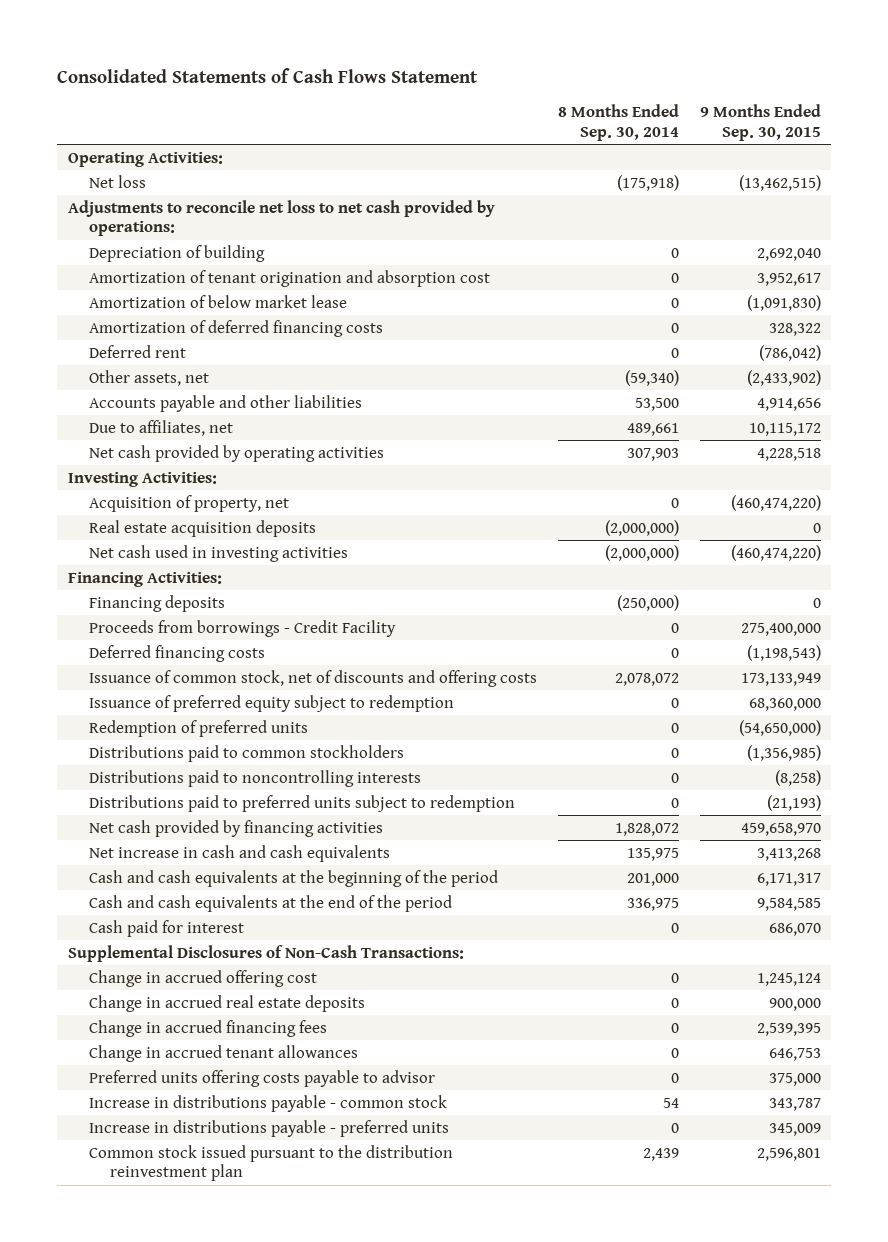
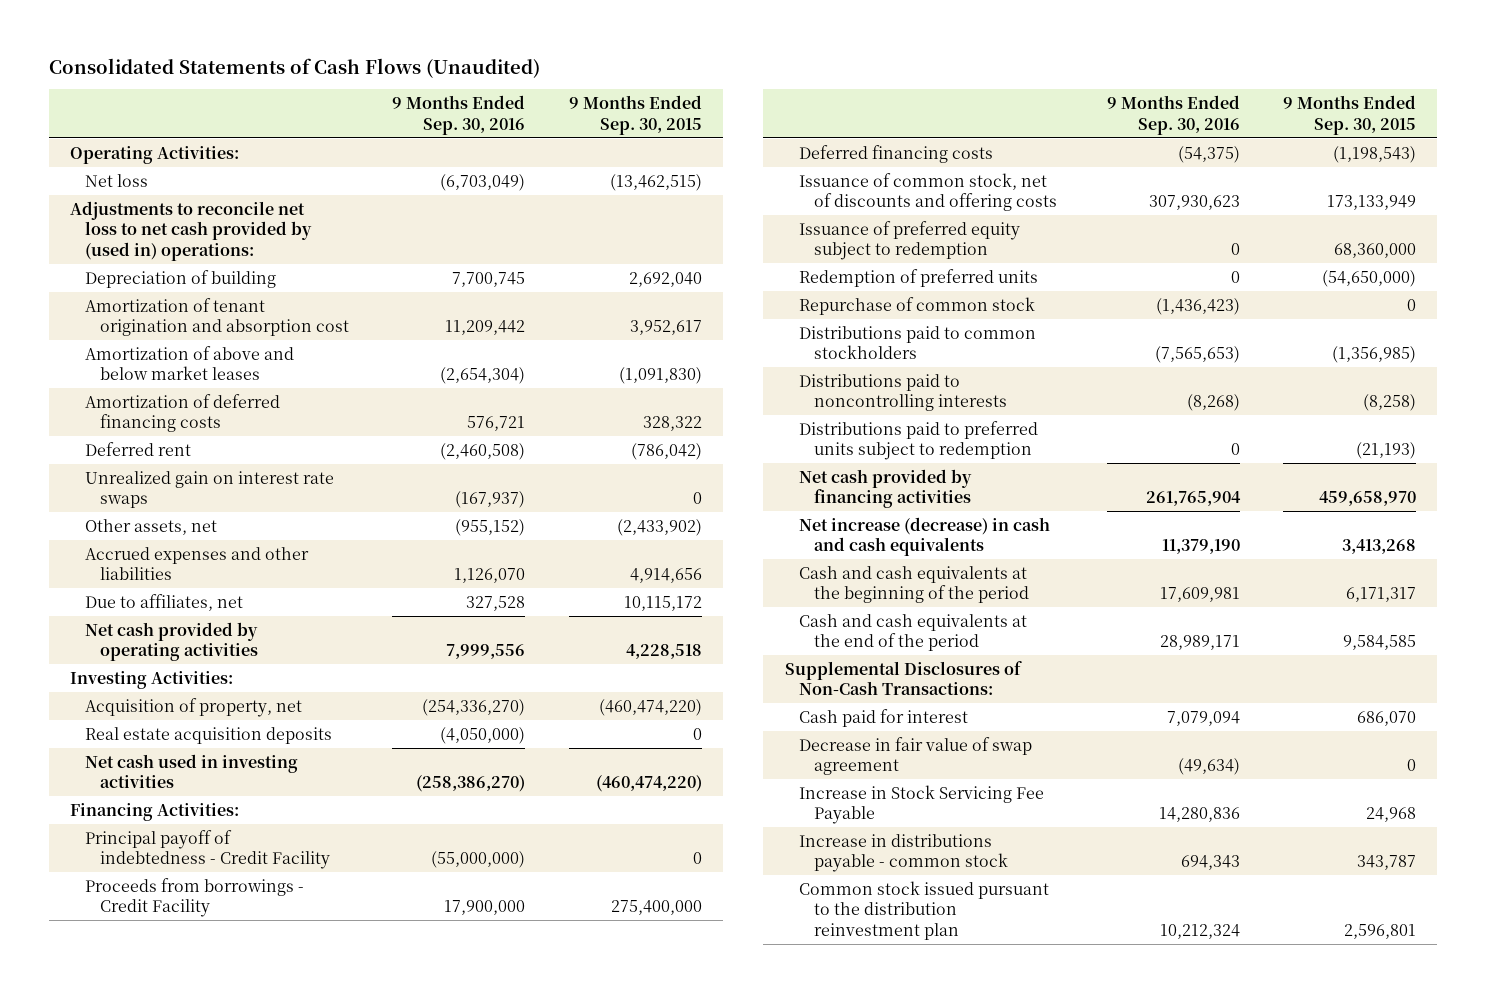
[57,68,479,84] Consolidated Statements of Cash Flows Statement -> [48,57,540,78] Consolidated Statements of Cash Flows (Unaudited)
[557,104,679,141] 8 Months Ended Sep. 30, 2014 -> none
none -> [392,95,526,135] 9 Months Ended Sep. 30, 2016
[67,199,495,237] Adjustments to reconcile net loss to net cash provided by operations: -> [70,200,313,261] Adjustments to reconcile net loss to net cash provided by (used in) operations:
[89,294,348,308] Amortization of below market lease -> [85,345,295,381] Amortization of above and below market leases
none -> [85,470,335,509] Unrealized gain on interest rate swaps
[89,394,363,412] Accounts payable and other liabilities -> [85,546,310,581] Accrued expenses and other liabilities
[89,594,226,612] Financing deposits -> [85,829,331,870] Principal payoff of indebtedness - Credit Facility
none -> [799,296,1036,315] Repurchase of common stock
[89,844,391,862] Net increase in cash and cash equivalents -> [799,516,1051,557] Net increase (decrease) in cash and cash equivalents
[89,969,318,987] Change in accrued offering cost -> none
[89,994,366,1012] Change in accrued real estate deposits -> none
[89,1019,328,1037] Change in accrued financing fees -> none
[89,1044,359,1062] Change in accrued tenant allowances -> none
[89,1069,436,1087] Preferred units offering costs payable to advisor -> none
[89,919,245,937] Cash paid for interest -> [799,708,969,727] Cash paid for interest
none -> [799,736,1033,776] Decrease in fair value of swap agreement
none -> [799,784,1045,825] Increase in Stock Servicing Fee Payable
[89,1119,450,1137] Increase in distributions payable - preferred units -> none

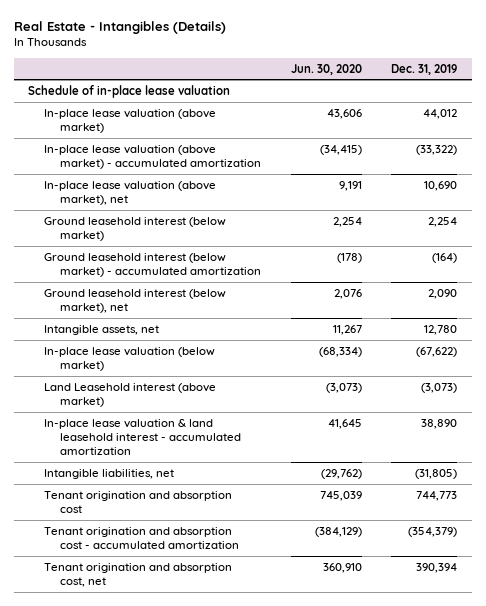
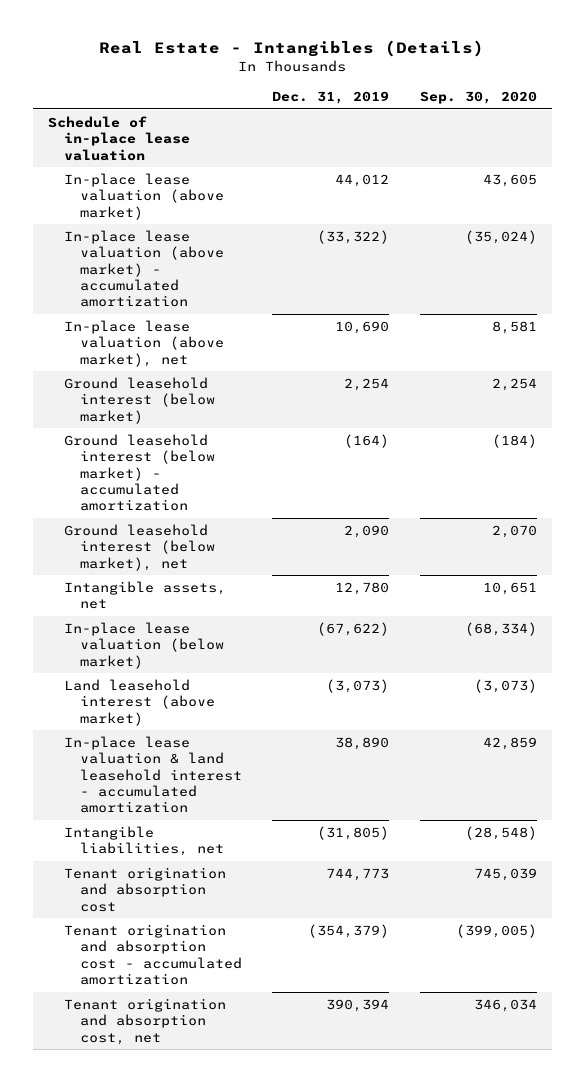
[290,63,362,75] Jun. 30, 2020 -> none
none -> [419,91,537,105] Sep. 30, 2020
[44,382,217,408] Land Leasehold interest (above market) -> [63,678,215,726] Land leasehold interest (above market)

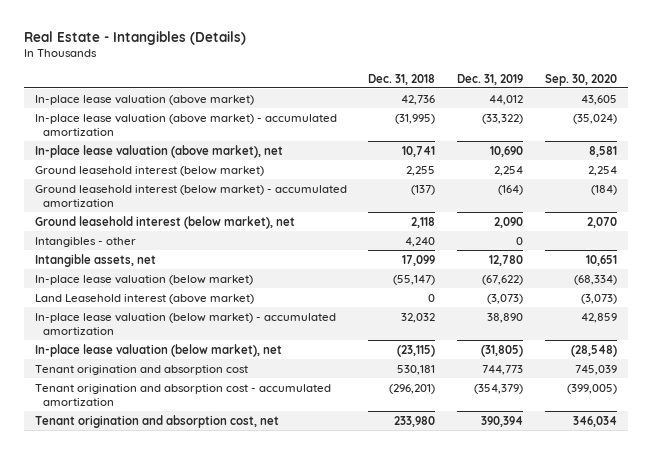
none -> [368,73,436,85] Dec. 31, 2018
[48,115,190,161] Schedule of in-place lease valuation -> none
none -> [34,236,136,247] Intangibles - other
[63,678,215,726] Land leasehold interest (above market) -> [34,293,254,304] Land Leasehold interest (above market)
[63,735,242,814] In-place lease valuation & land leasehold interest - accumulated amortization -> [34,312,336,335] In-place lease valuation (below market) - accumulated amortization
[63,825,224,857] Intangible liabilities, net -> [34,343,282,357] In-place lease valuation (below market), net

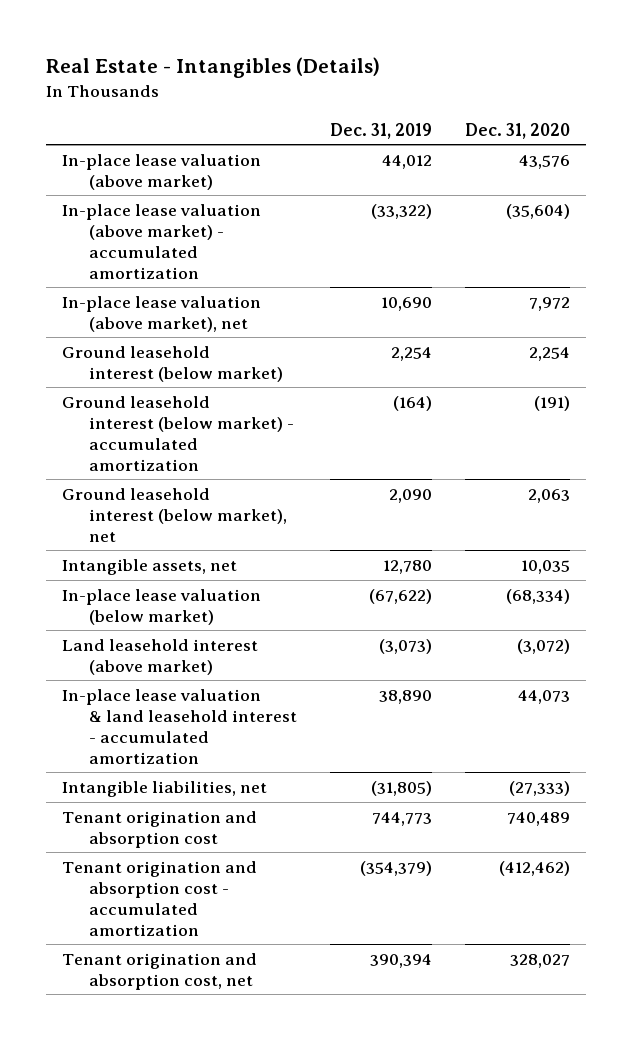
[368,73,436,85] Dec. 31, 2018 -> none
[544,73,617,86] Sep. 30, 2020 -> none
none -> [464,122,570,139] Dec. 31, 2020
[34,236,136,247] Intangibles - other -> none
[34,293,254,304] Land Leasehold interest (above market) -> [62,638,259,675] Land leasehold interest (above market)
[34,312,336,335] In-place lease valuation (below market) - accumulated amortization -> [62,688,298,764] In-place lease valuation & land leasehold interest - accumulated amortization
[34,343,282,357] In-place lease valuation (below market), net -> [62,780,268,797] Intangible liabilities, net

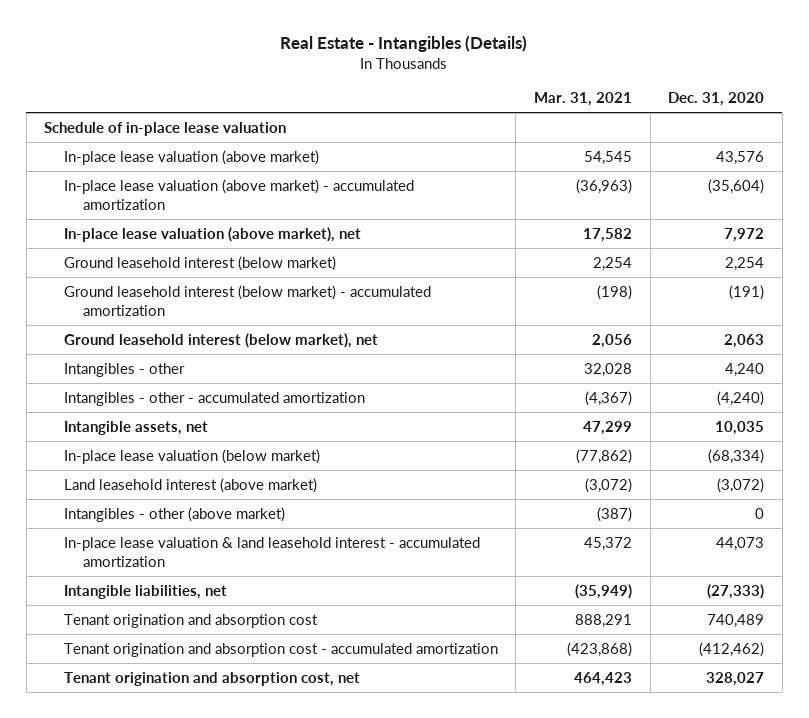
[330,122,433,139] Dec. 31, 2019 -> none
none -> [534,91,633,106] Mar. 31, 2021
none -> [44,121,287,136] Schedule of in-place lease valuation
none -> [63,362,185,377] Intangibles - other
none -> [63,391,365,406] Intangibles - other - accumulated amortization
none -> [63,506,285,522] Intangibles - other (above market)

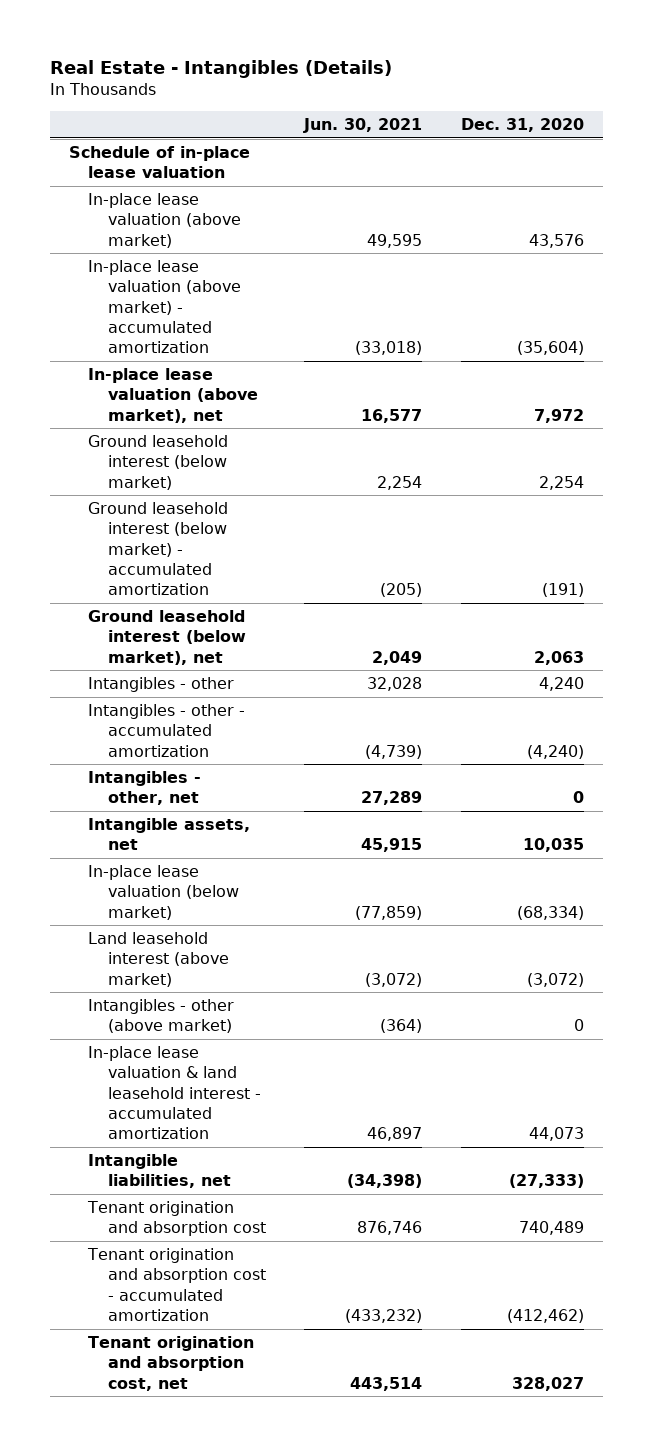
[534,91,633,106] Mar. 31, 2021 -> none
none -> [303,117,423,133] Jun. 30, 2021
none -> [88,771,202,806] Intangibles - other, net

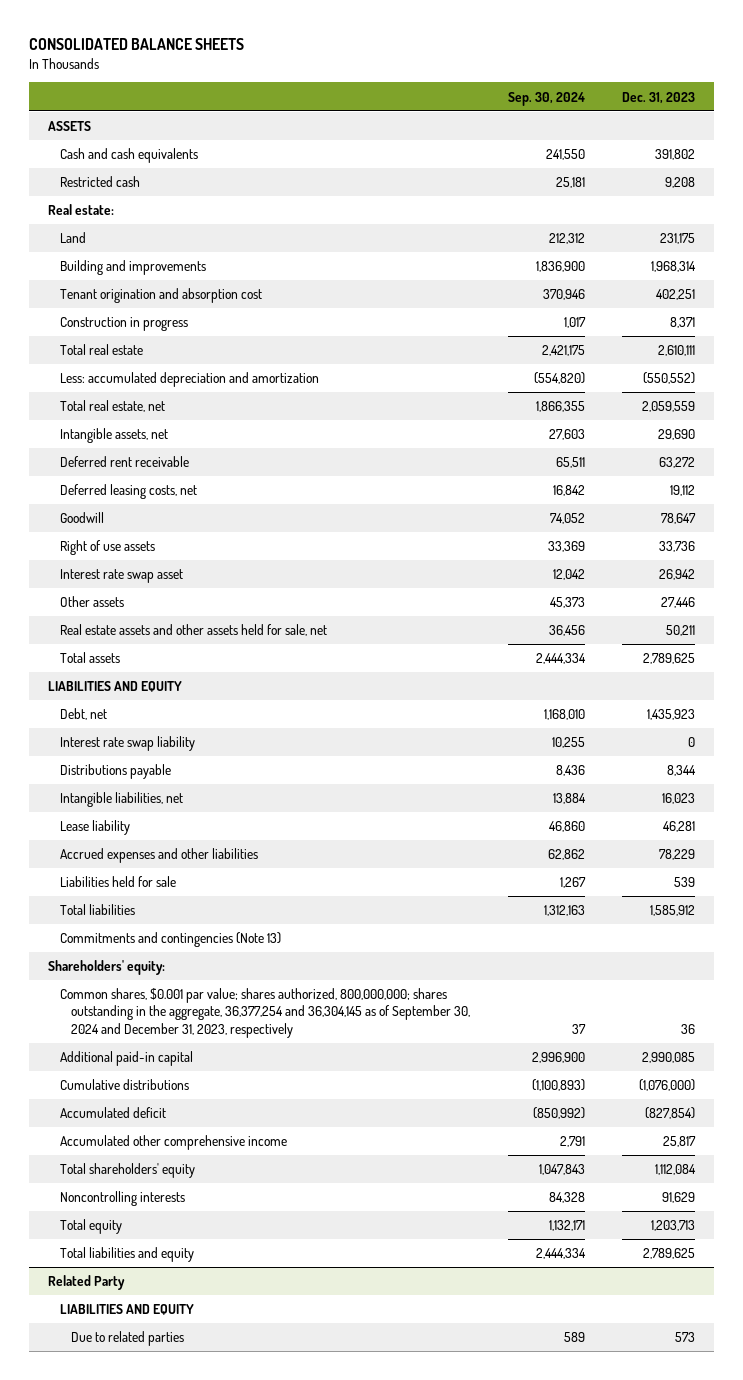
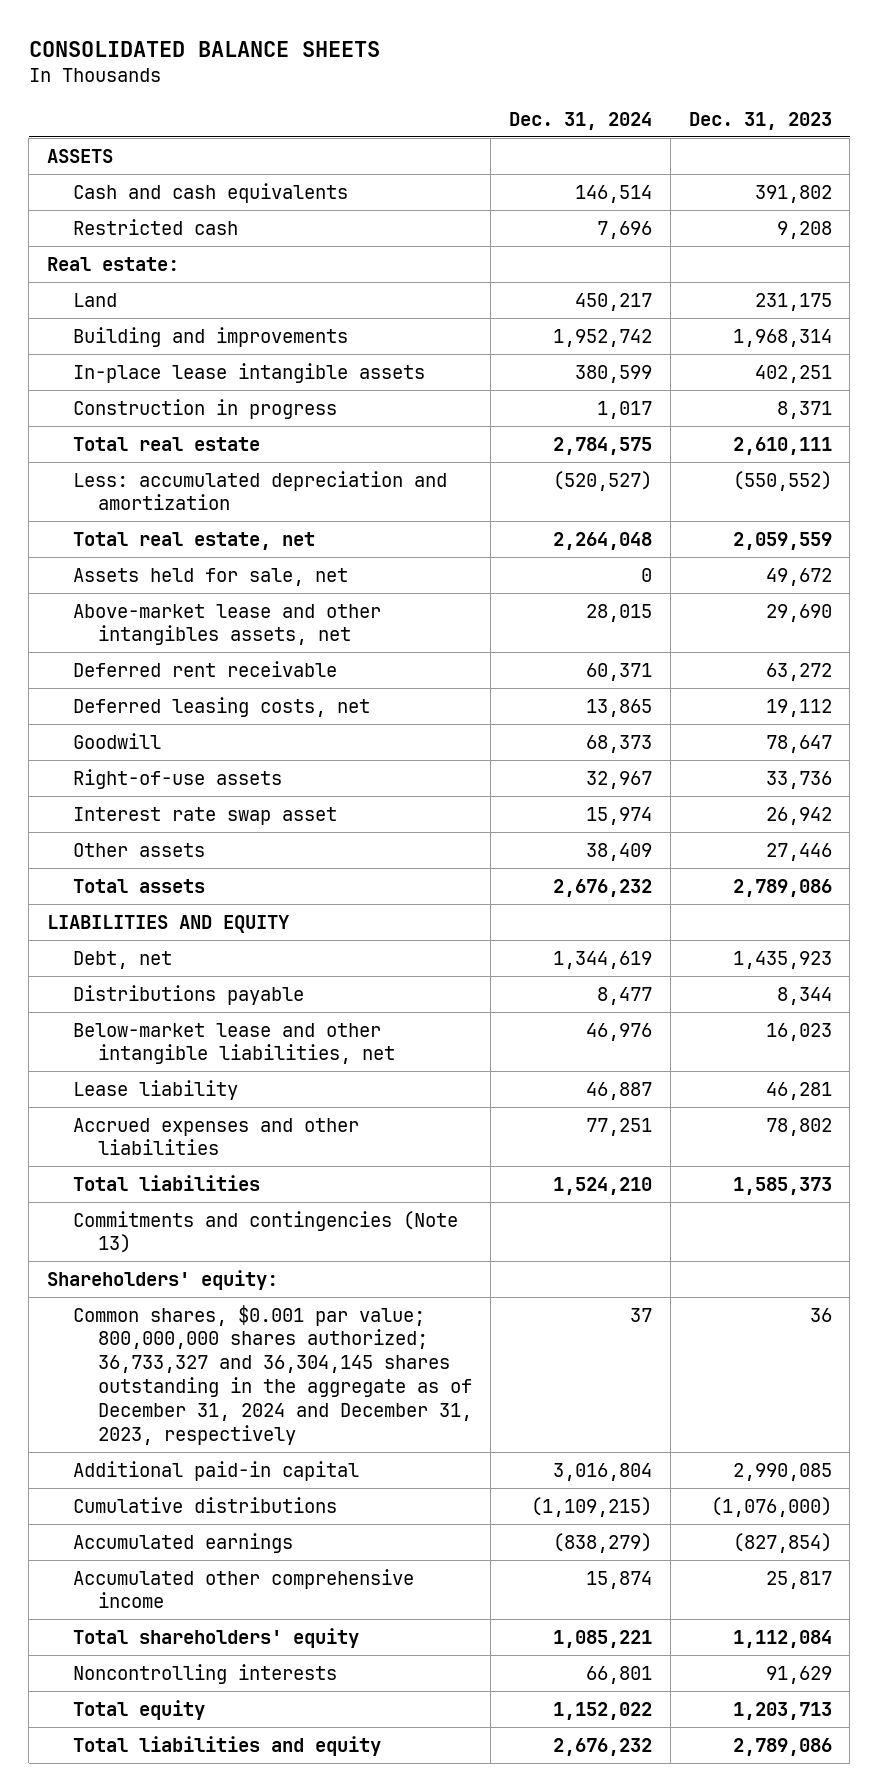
[507,91,585,106] Sep. 30, 2024 -> none
none -> [508,111,652,130] Dec. 31, 2024
[59,288,262,304] Tenant origination and absorption cost -> [72,362,425,383] In-place lease intangible assets
none -> [72,567,348,586] Assets held for sale, net
[59,428,168,444] Intangible assets, net -> [72,603,381,646] Above-market lease and other intangibles assets, net
[59,540,155,556] Right of use assets -> [72,768,282,789] Right-of-use assets
[59,624,327,637] Real estate assets and other assets held for sale, net -> none
[643,653,696,665] 2,789,625 -> [732,878,832,897] 2,789,086
[59,736,195,752] Interest rate swap liability -> none
[59,792,183,808] Intangible liabilities, net -> [72,1022,396,1065] Below-market lease and other intangible liabilities, net
[59,876,176,888] Liabilities held for sale -> none
[659,849,696,861] 78,229 -> [765,1117,832,1136] 78,802
[650,905,696,917] 1,585,912 -> [732,1176,832,1195] 1,585,373
[59,988,471,1038] Common shares, $0.001 par value; shares authorized, 800,000,000; shares outstanding in the aggregate, 36,377,254 and 36,304,145 as of September 30, 2024 and December 31, 2023, respectively -> [72,1304,473,1445] Common shares, $0.001 par value; 800,000,000 shares authorized; 36,733,327 and 36,304,145 shares outstanding in the aggregate as of December 31, 2024 and December 31, 2023, respectively
[59,1107,166,1119] Accumulated deficit -> [72,1532,293,1553] Accumulated earnings
[47,1275,125,1291] Related Party -> none
[59,1304,194,1316] LIABILITIES AND EQUITY -> none
[71,1331,185,1347] Due to related parties -> none
[643,1248,696,1260] 2,789,625 -> [732,1737,832,1756] 2,789,086

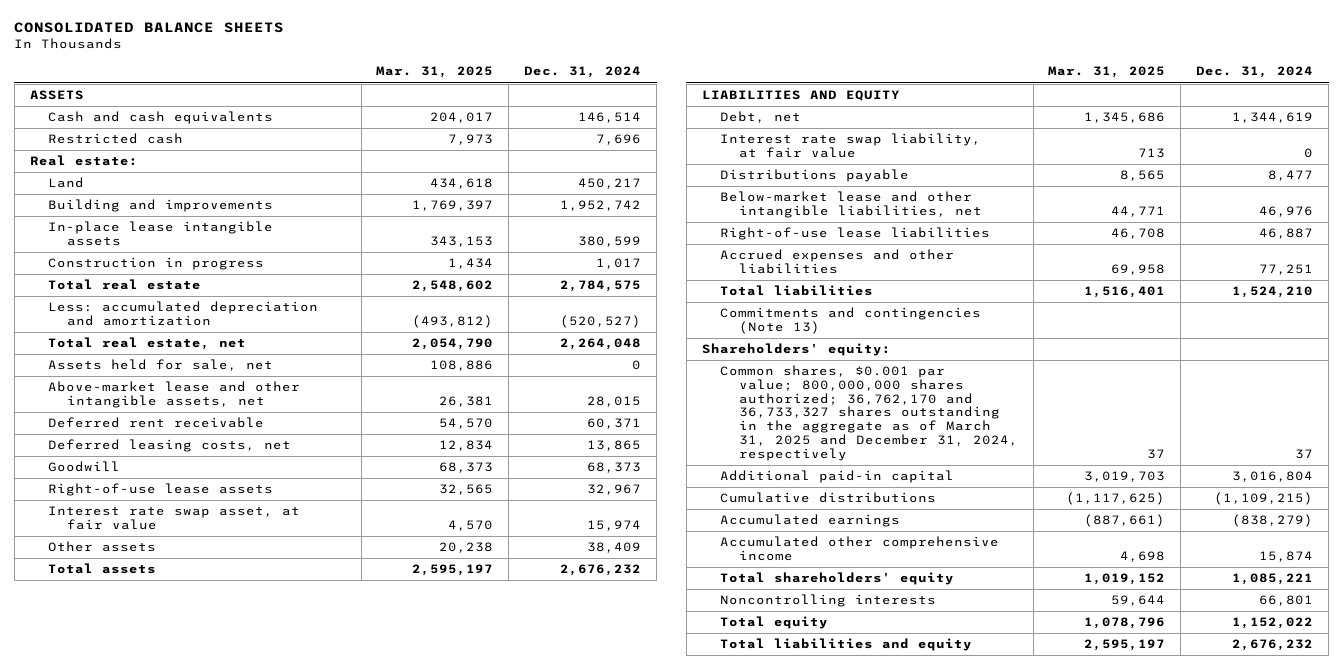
[688,111,832,130] Dec. 31, 2023 -> none
none -> [376,66,494,79] Mar. 31, 2025
[72,603,381,646] Above-market lease and other intangibles assets, net -> [48,381,301,409] Above-market lease and other intangible assets, net
[72,768,282,789] Right-of-use assets -> [48,483,274,497] Right-of-use lease assets
[72,806,337,825] Interest rate swap asset -> [48,506,301,531] Interest rate swap asset, at fair value
none -> [720,133,982,159] Interest rate swap liability, at fair value
[72,1079,238,1100] Lease liability -> [720,227,991,241] Right-of-use lease liabilities
[72,1304,473,1445] Common shares, $0.001 par value; 800,000,000 shares authorized; 36,733,327 and 36,304,145 shares outstanding in the aggregate as of December 31, 2024 and December 31, 2023, respectively -> [720,365,1018,461] Common shares, $0.001 par value; 800,000,000 shares authorized; 36,762,170 and 36,733,327 shares outstanding in the aggregate as of March 31, 2025 and December 31, 2024, respectively

